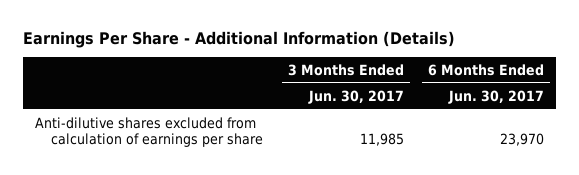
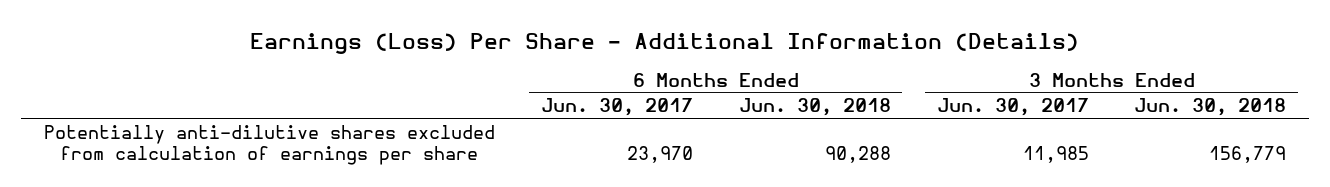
[23,30,456,48] Earnings Per Share - Additional Information (Details) -> [250,32,1080,54] Earnings (Loss) Per Share - Additional Information (Details)
none -> [738,98,891,117] Jun. 30, 2018
none -> [1134,98,1287,117] Jun. 30, 2018
[35,116,264,148] Anti-dilutive shares excluded from calculation of earnings per share -> [43,124,495,165] Potentially anti-dilutive shares excluded from calculation of earnings per share

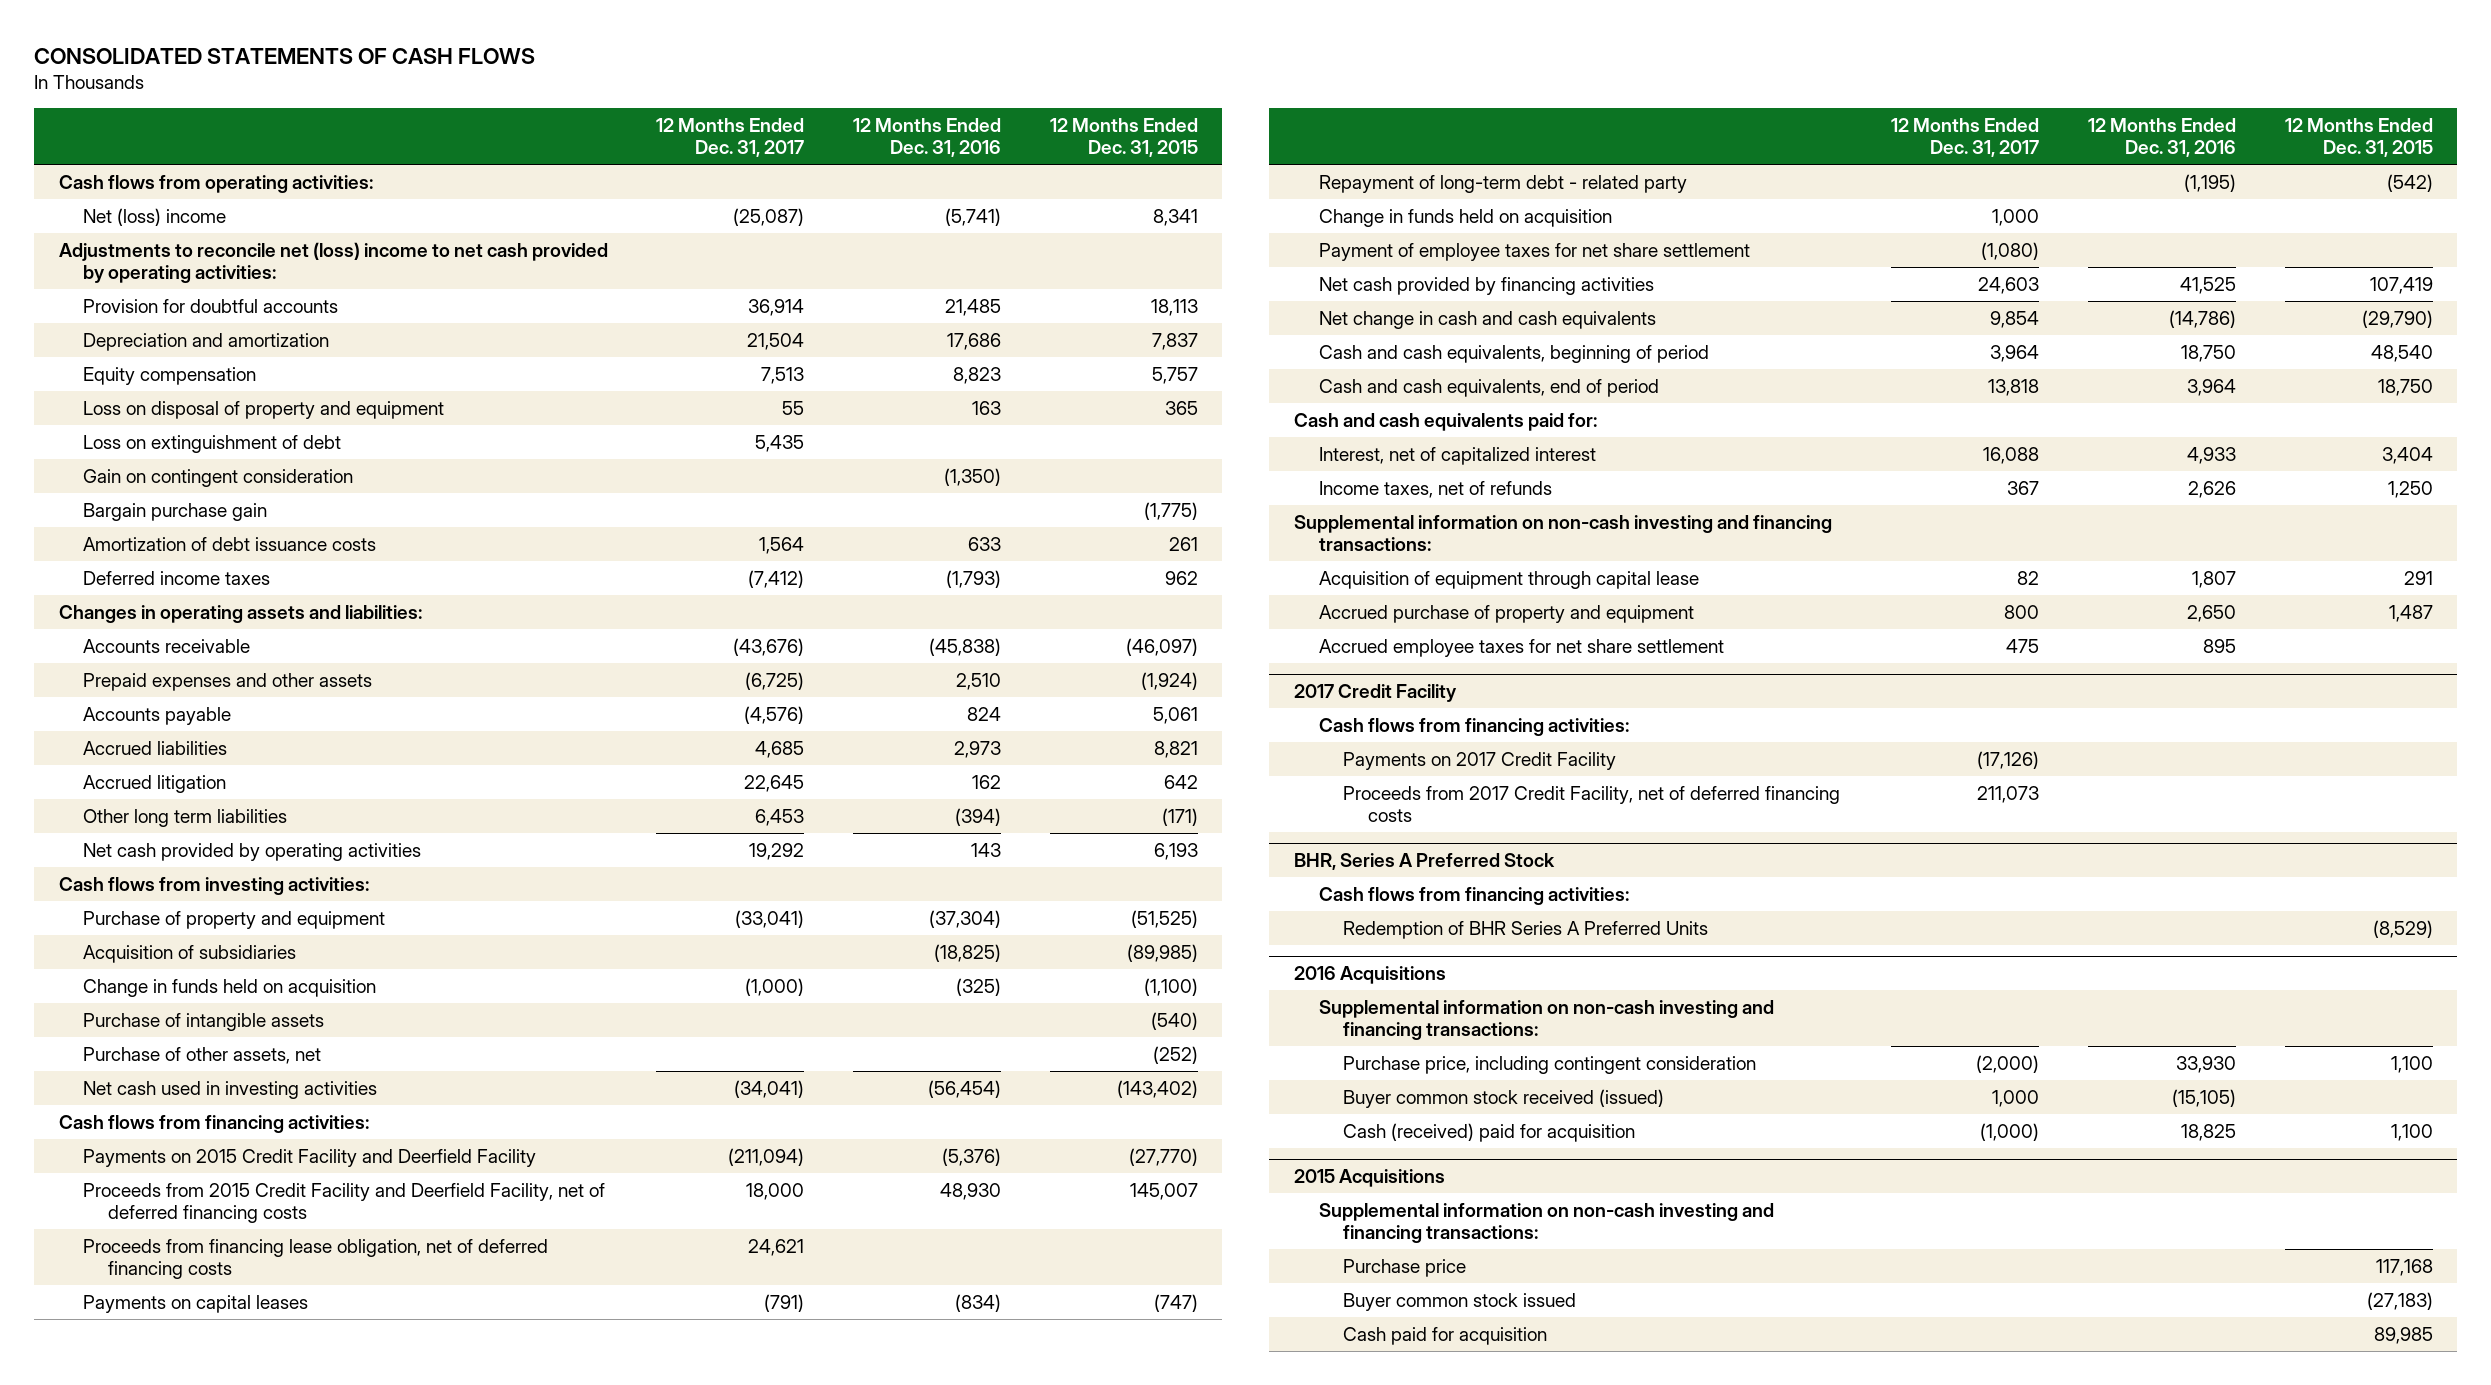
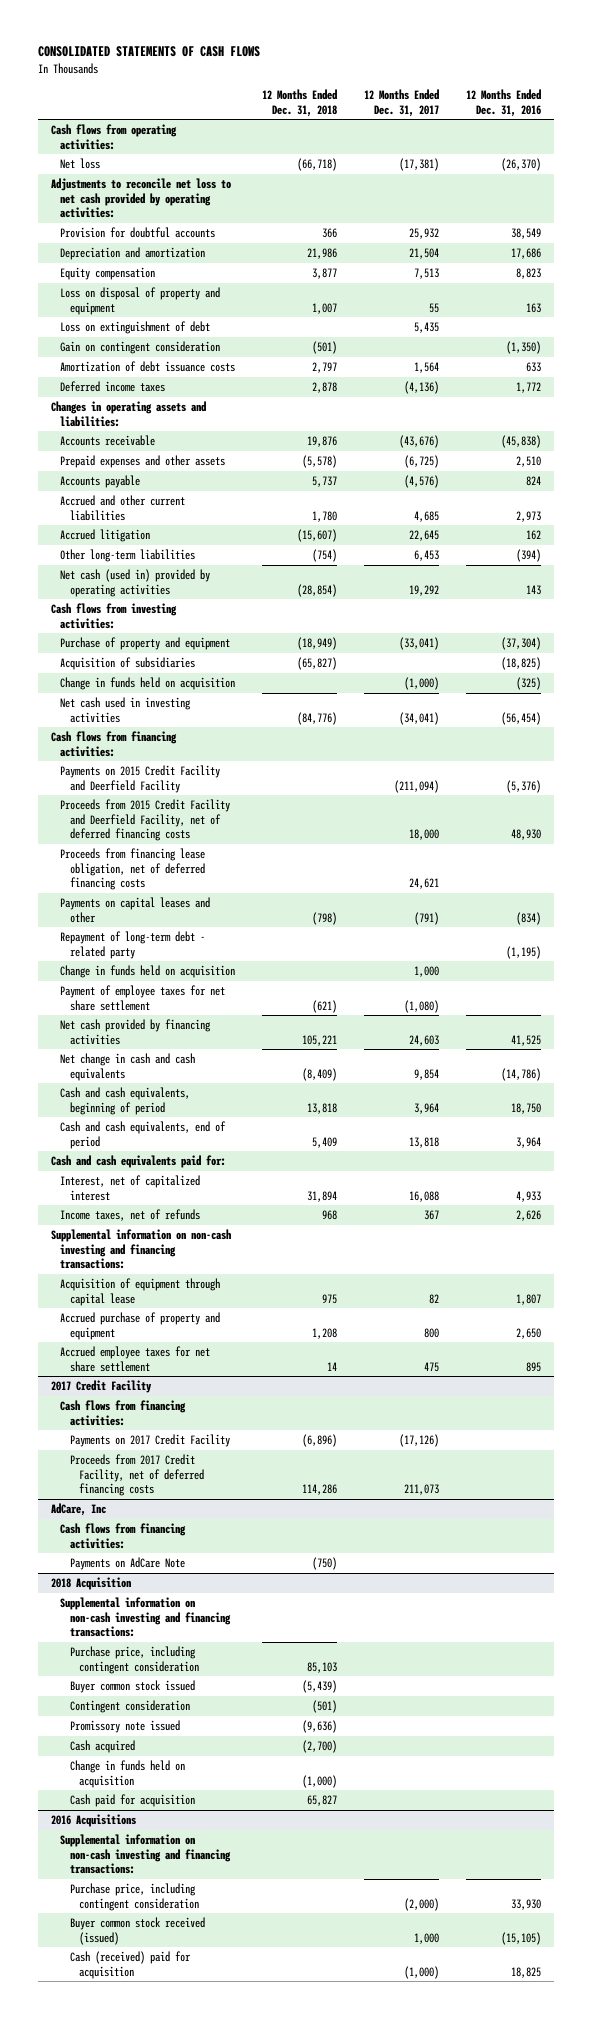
[1049,118,1198,158] 12 Months Ended Dec. 31, 2015 -> none
none -> [262,89,338,117] 12 Months Ended Dec. 31, 2018
[83,207,227,226] Net (loss) income -> [60,158,101,170] Net loss
[733,207,805,226] (25,087) -> [398,158,439,172] (17,381)
[944,207,1001,226] (5,741) -> [500,158,541,172] (26,370)
[58,241,608,284] Adjustments to reconcile net (loss) income to net cash provided by operating activities: -> [50,178,231,219] Adjustments to reconcile net loss to net cash provided by operating activities:
[748,298,805,316] 36,914 -> [408,228,439,240] 25,932
[944,298,1001,316] 21,485 -> [510,228,541,240] 38,549
[83,502,268,521] Bargain purchase gain -> none
[748,569,805,588] (7,412) -> [403,381,439,395] (4,136)
[945,569,1001,588] (1,793) -> [515,382,541,394] 1,772
[83,740,228,755] Accrued liabilities -> [60,495,186,521] Accrued and other current liabilities
[83,808,288,827] Other long term liabilities -> [60,549,196,563] Other long-term liabilities
[83,842,422,861] Net cash provided by operating activities -> [60,569,211,597] Net cash (used in) provided by operating activities
[83,1012,325,1031] Purchase of intangible assets -> none
[83,1046,322,1064] Purchase of other assets, net -> none
[83,1294,309,1313] Payments on capital leases -> [60,897,211,923] Payments on capital leases and other
[1293,853,1555,871] BHR, Series A Preferred Stock -> none
none -> [50,1503,107,1517] AdCare, Inc
[1343,920,1709,939] Redemption of BHR Series A Preferred Units -> none
none -> [69,1557,185,1571] Payments on AdCare Note
none -> [50,1577,131,1591] 2018 Acquisition
none -> [60,1597,231,1638] Supplemental information on non-cash investing and financing transactions:
none -> [69,1646,200,1674] Purchase price, including contingent consideration
none -> [69,1680,195,1694] Buyer common stock issued
none -> [69,1700,190,1714] Contingent consideration
none -> [69,1720,180,1734] Promissory note issued
none -> [69,1740,135,1754] Cash acquired
none -> [69,1760,185,1788] Change in funds held on acquisition
none -> [69,1794,195,1808] Cash paid for acquisition
[1293,1169,1445,1188] 2015 Acquisitions -> none
[1318,1202,1774,1244] Supplemental information on non-cash investing and financing transactions: -> none
[1343,1258,1467,1277] Purchase price -> none
[1343,1292,1577,1311] Buyer common stock issued -> none
[1343,1326,1548,1345] Cash paid for acquisition -> none

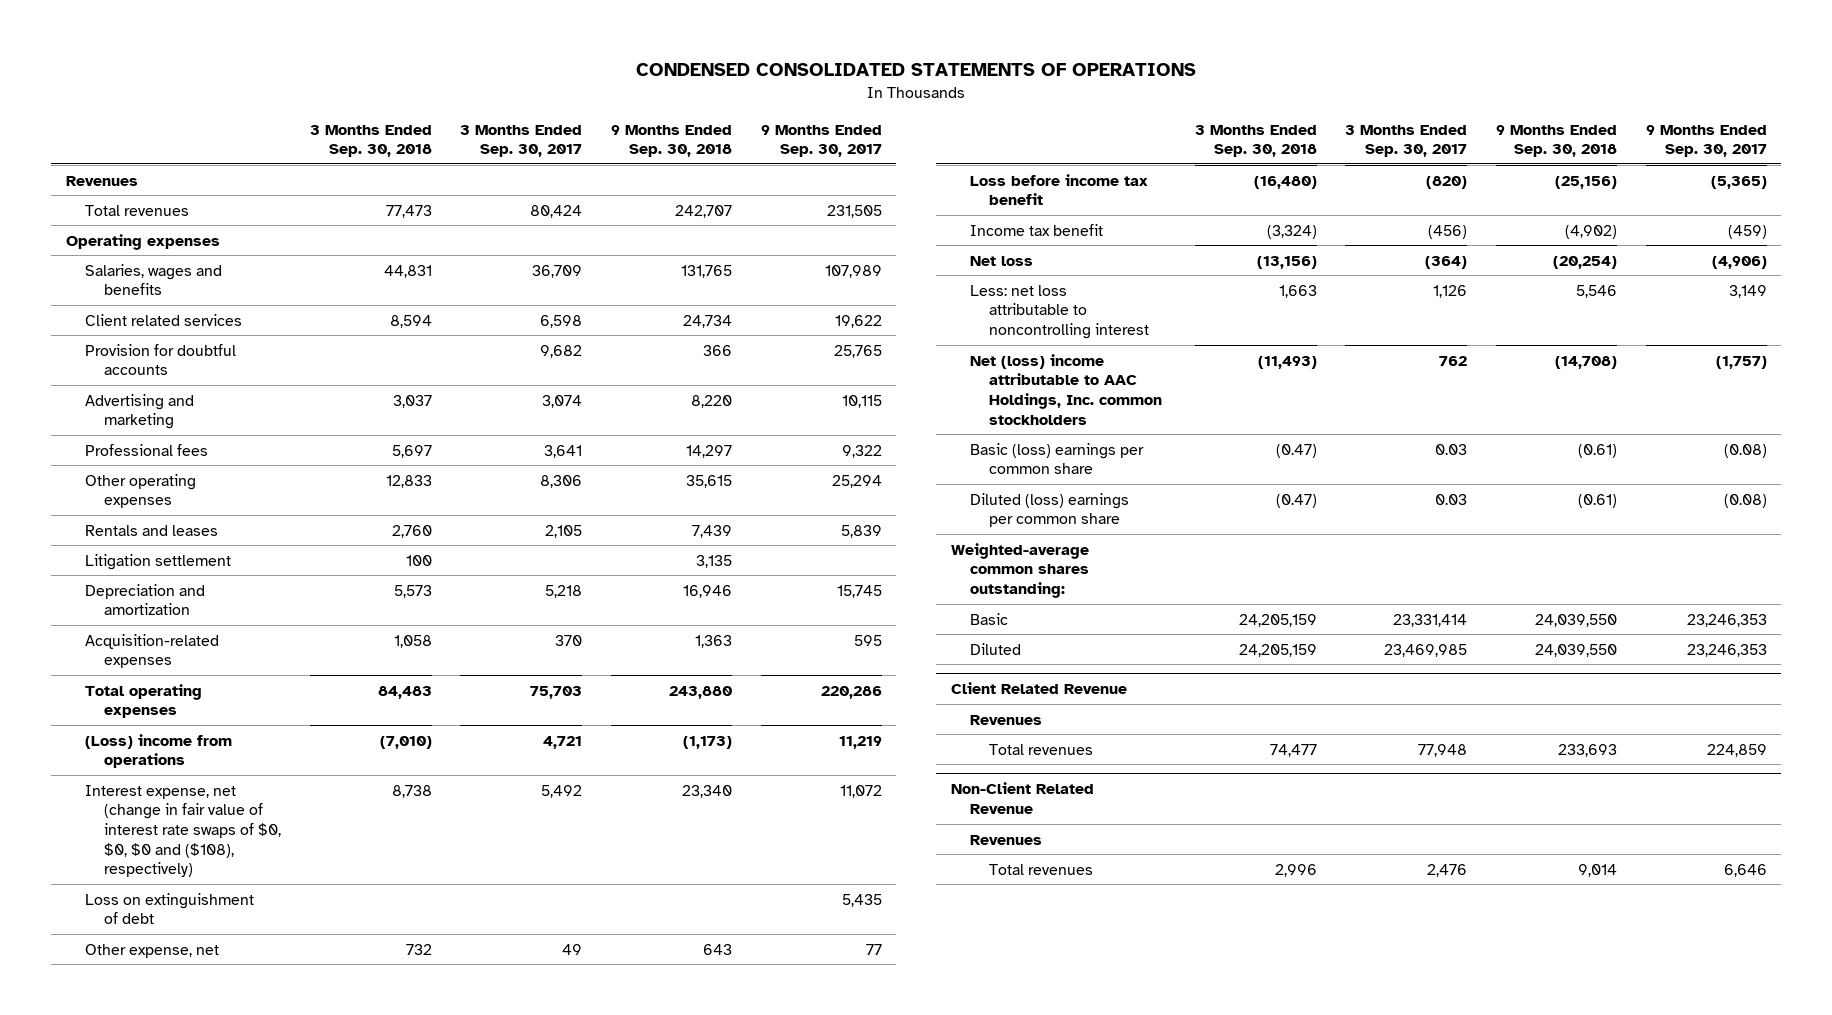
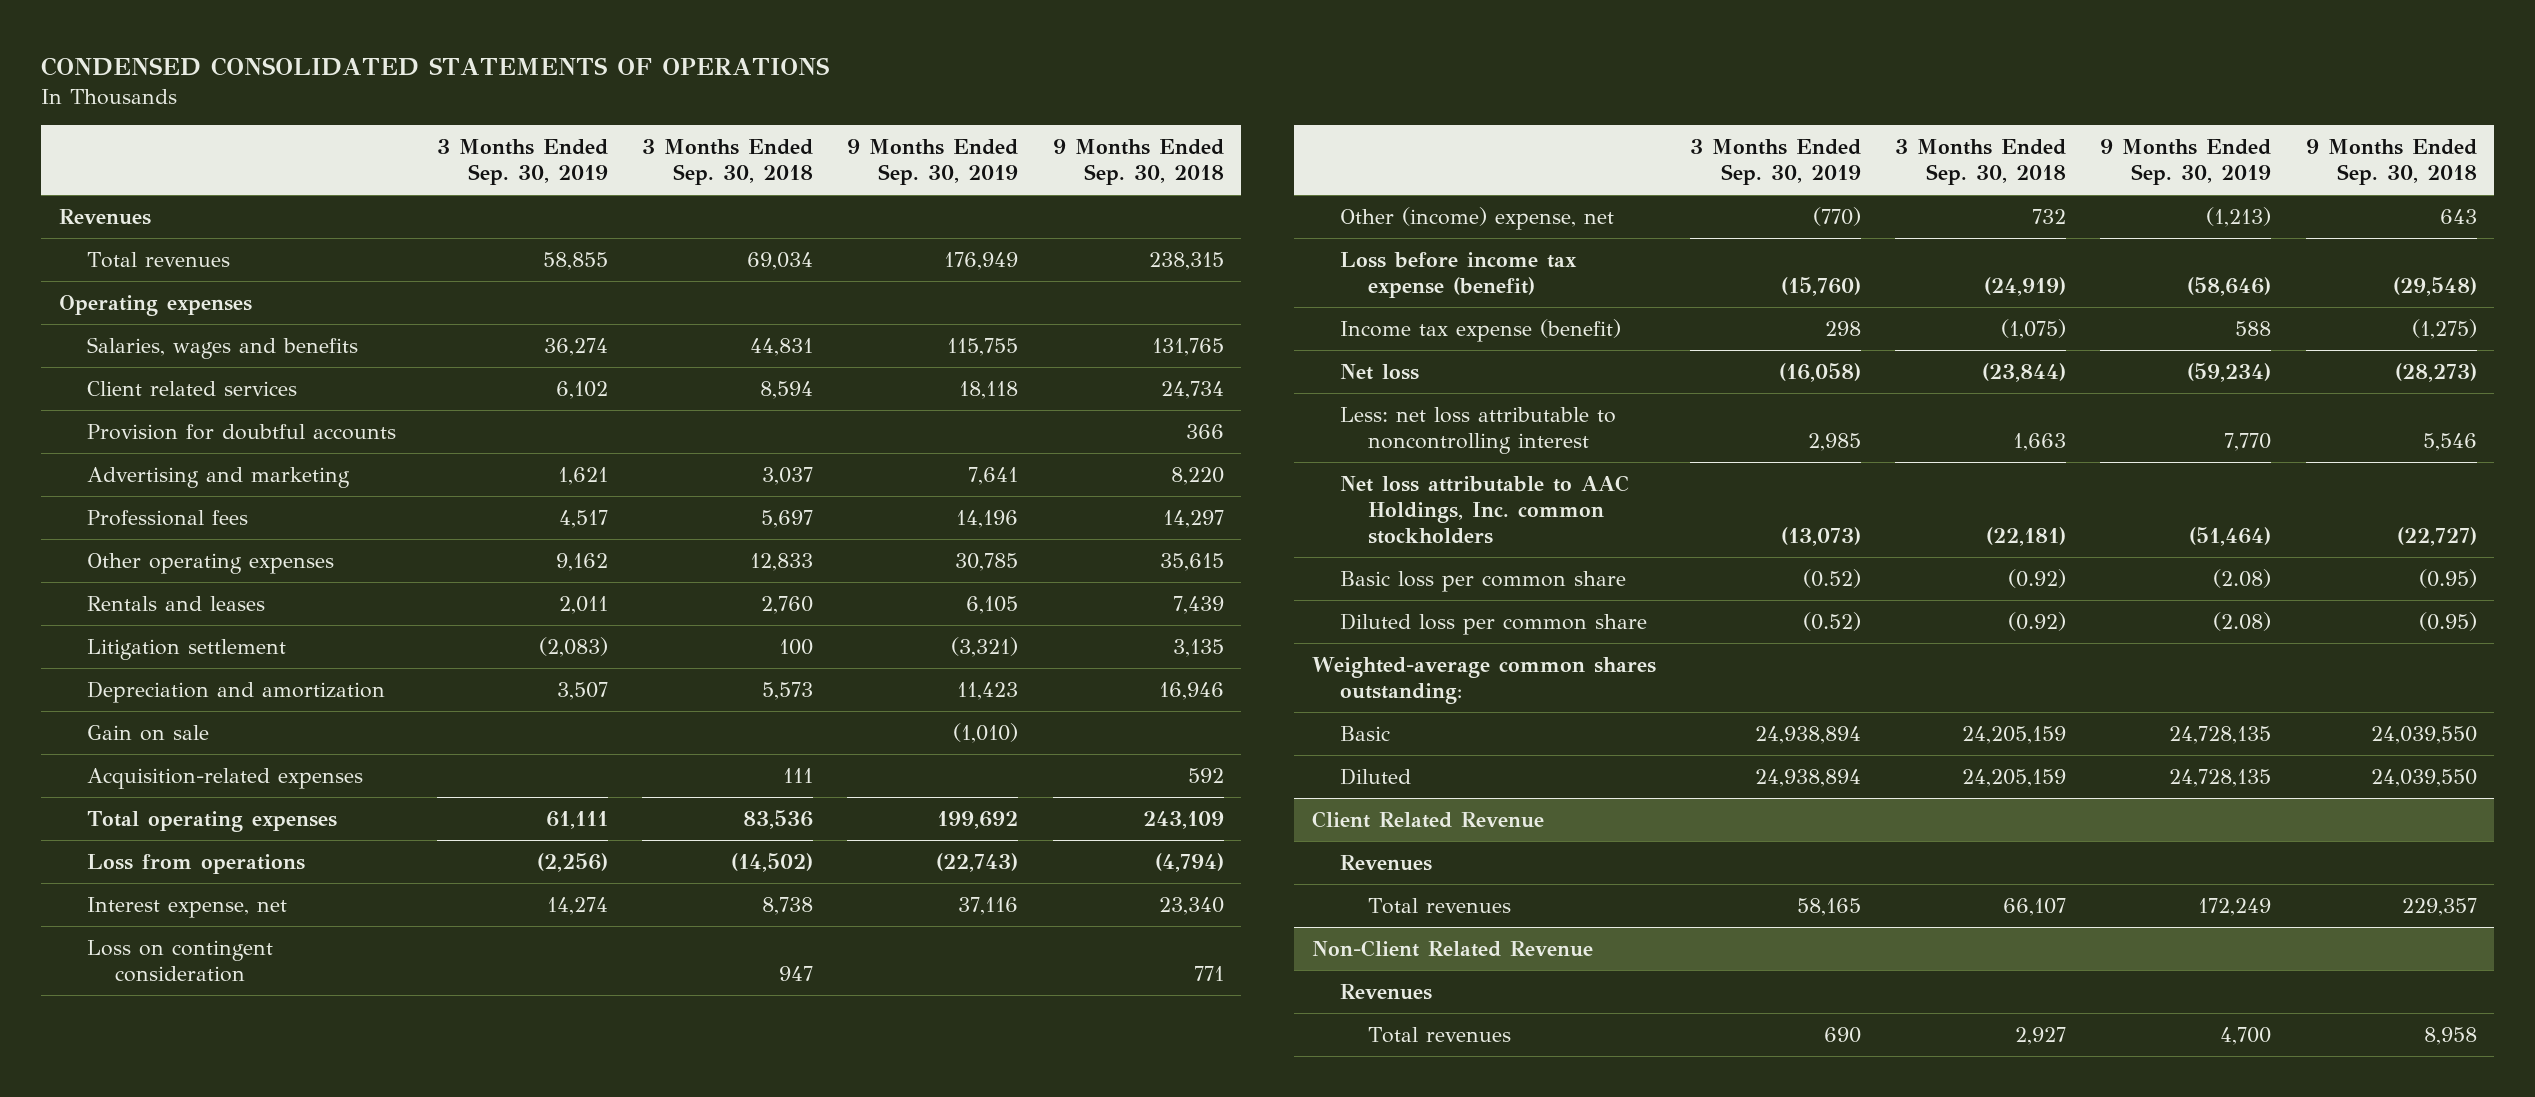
[460,124,583,158] 3 Months Ended Sep. 30, 2017 -> none
[760,124,882,158] 9 Months Ended Sep. 30, 2017 -> none
none -> [436,139,608,186] 3 Months Ended Sep. 30, 2019
none -> [847,139,1019,186] 9 Months Ended Sep. 30, 2019
[385,204,432,218] 77,473 -> [747,251,814,270] 69,034
[675,204,733,218] 242,707 -> [1148,251,1224,270] 238,315
[84,892,254,925] Loss on extinguishment of debt -> none
none -> [86,724,209,741] Gain on sale
[393,634,432,648] 1,058 -> [783,767,814,783] 111
[695,634,733,648] 1,363 -> [1187,767,1224,783] 592
[377,685,432,699] 84,483 -> [743,809,814,829] 83,536
[669,685,733,699] 243,880 -> [1142,810,1224,829] 243,109
[84,733,232,769] (Loss) income from operations -> [86,853,305,874] Loss from operations
[379,735,432,749] (7,010) -> [731,852,814,872] (14,502)
[683,735,733,749] (1,173) -> [1154,852,1224,872] (4,794)
[84,784,282,878] Interest expense, net (change in fair value of interest rate swaps of $0, $0, $0 and ($108), respectively) -> [86,896,287,918] Interest expense, net
none -> [86,939,273,982] Loss on contingent consideration
[84,943,219,958] Other expense, net -> [1339,206,1614,230] Other (income) expense, net
[969,173,1148,206] Loss before income tax benefit -> [1339,251,1577,298] Loss before income tax expense (benefit)
[1253,175,1317,189] (16,480) -> [1984,276,2067,296] (24,919)
[1555,175,1618,189] (25,156) -> [2392,276,2477,296] (29,548)
[969,223,1103,236] Income tax benefit -> [1339,318,1621,342] Income tax expense (benefit)
[1266,224,1317,239] (3,324) -> [2001,318,2067,339] (1,075)
[1565,224,1618,239] (4,902) -> [2411,318,2477,339] (1,275)
[1256,255,1317,269] (13,156) -> [1982,362,2067,382] (23,844)
[1553,255,1618,269] (20,254) -> [2394,362,2477,382] (28,273)
[969,353,1163,425] Net (loss) income attributable to AAC Holdings, Inc. common stockholders -> [1339,474,1629,545] Net loss attributable to AAC Holdings, Inc. common stockholders
[1257,355,1317,369] (11,493) -> [1986,527,2067,547] (22,181)
[1555,355,1618,369] (14,708) -> [2396,527,2477,547] (22,727)
[969,442,1144,475] Basic (loss) earnings per common share -> [1339,570,1626,592] Basic loss per common share
[1275,443,1317,458] (0.47) -> [2008,568,2067,588] (0.92)
[1578,443,1618,458] (0.61) -> [2418,568,2477,588] (0.95)
[969,492,1129,528] Diluted (loss) earnings per common share -> [1339,612,1647,635] Diluted loss per common share
[1275,493,1317,508] (0.47) -> [2008,611,2067,631] (0.92)
[1578,493,1618,508] (0.61) -> [2418,611,2477,631] (0.95)
[1269,743,1317,757] 74,477 -> [2003,897,2067,916] 66,107
[1558,743,1618,757] 233,693 -> [2401,897,2477,916] 229,357
[1274,863,1317,877] 2,996 -> [2015,1026,2067,1045] 2,927
[1578,863,1618,877] 9,014 -> [2423,1026,2477,1045] 8,958

